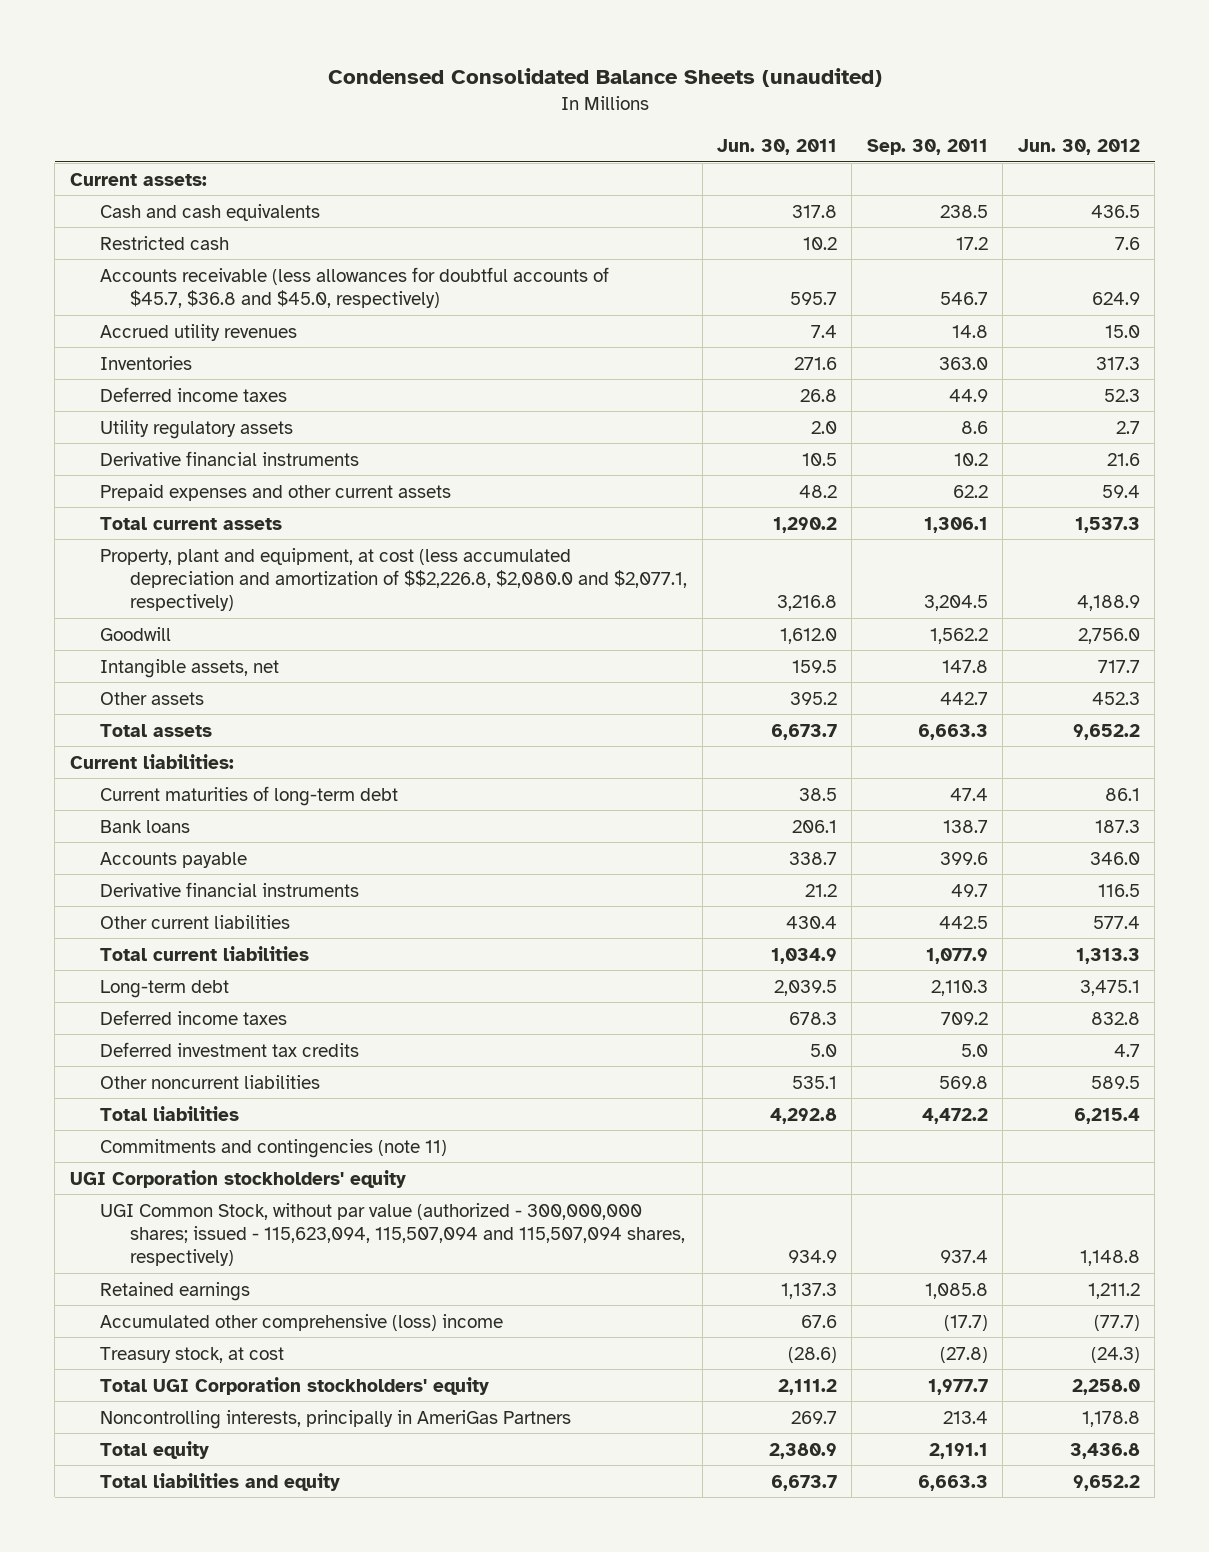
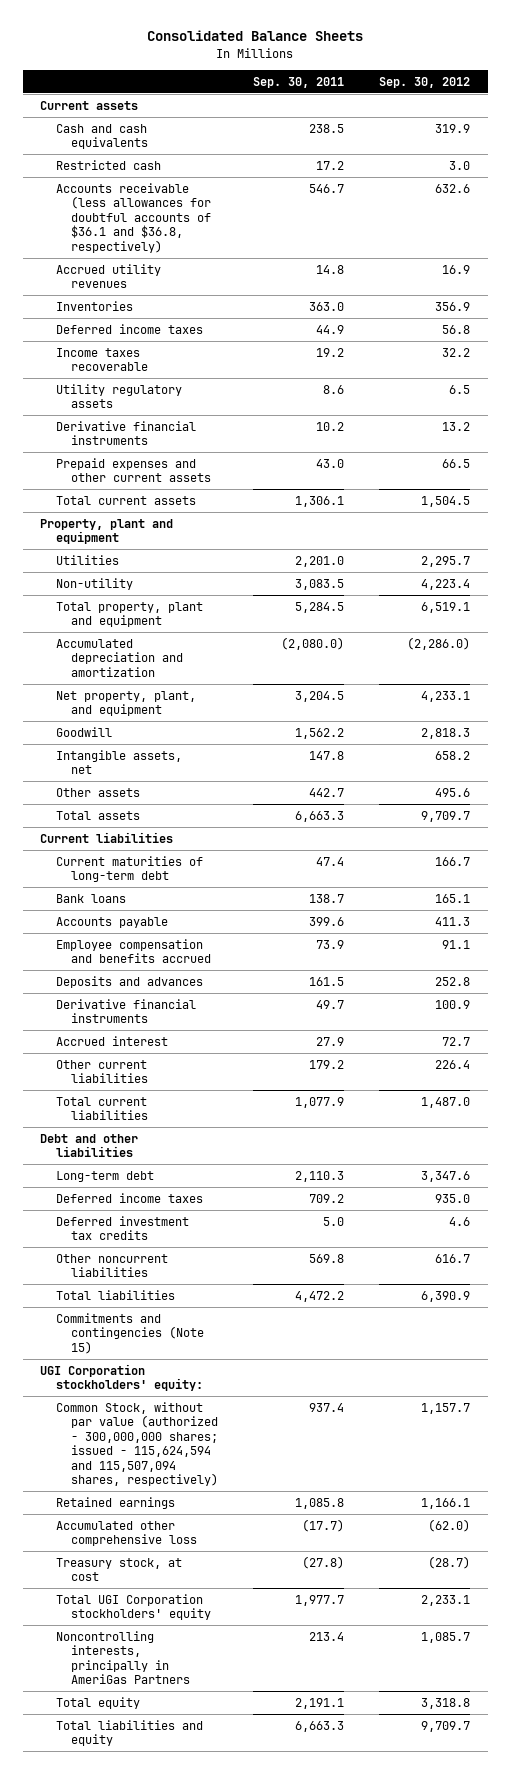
[327,68,882,88] Condensed Consolidated Balance Sheets (unaudited) -> [147,30,364,42] Consolidated Balance Sheets
[716,139,837,156] Jun. 30, 2011 -> none
[1017,139,1140,156] Jun. 30, 2012 -> none
none -> [379,76,471,88] Sep. 30, 2012
[69,172,207,186] Current assets: -> [40,100,139,110] Current assets
[99,266,609,309] Accounts receivable (less allowances for doubtful accounts of $45.7, $36.8 and $45.0, respectively) -> [55,182,212,253] Accounts receivable (less allowances for doubtful accounts of $36.1 and $36.8, respectively)
none -> [55,347,149,372] Income taxes recoverable
[952,484,988,498] 62.2 -> [316,458,345,468] 43.0
none -> [40,518,174,545] Property, plant and equipment
none -> [55,554,119,565] Utilities
none -> [55,577,133,590] Non-utility
none -> [55,601,203,628] Total property, plant and equipment
none -> [55,638,184,677] Accumulated depreciation and amortization
[99,547,688,612] Property, plant and equipment, at cost (less accumulated depreciation and amortization of $$2,226.8, $2,080.0 and $2,077.1, respectively) -> [55,690,196,717] Net property, plant, and equipment
[69,753,234,769] Current liabilities: -> [40,831,174,843] Current liabilities
none -> [55,938,212,964] Employee compensation and benefits accrued
none -> [55,975,203,988] Deposits and advances
none -> [55,1035,168,1046] Accrued interest
[938,915,988,929] 442.5 -> [309,1059,345,1069] 179.2
none -> [40,1133,139,1158] Debt and other liabilities
[99,1138,447,1158] Commitments and contingencies (note 11) -> [55,1312,205,1354] Commitments and contingencies (Note 15)
[69,1169,406,1188] UGI Corporation stockholders' equity -> [40,1363,203,1392] UGI Corporation stockholders' equity:
[99,1202,686,1267] UGI Common Stock, without par value (authorized - 300,000,000 shares; issued - 115,623,094, 115,507,094 and 115,507,094 shares, respectively) -> [55,1401,219,1487] Common Stock, without par value (authorized - 300,000,000 shares; issued - 115,624,594 and 115,507,094 shares, respectively)
[99,1313,503,1331] Accumulated other comprehensive (loss) income -> [55,1520,198,1547] Accumulated other comprehensive loss

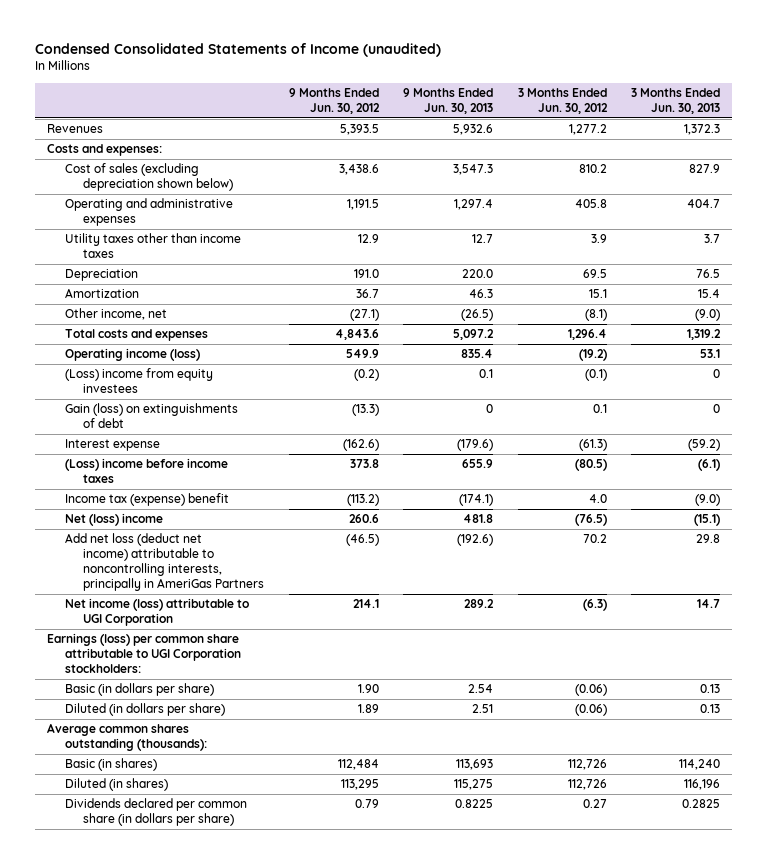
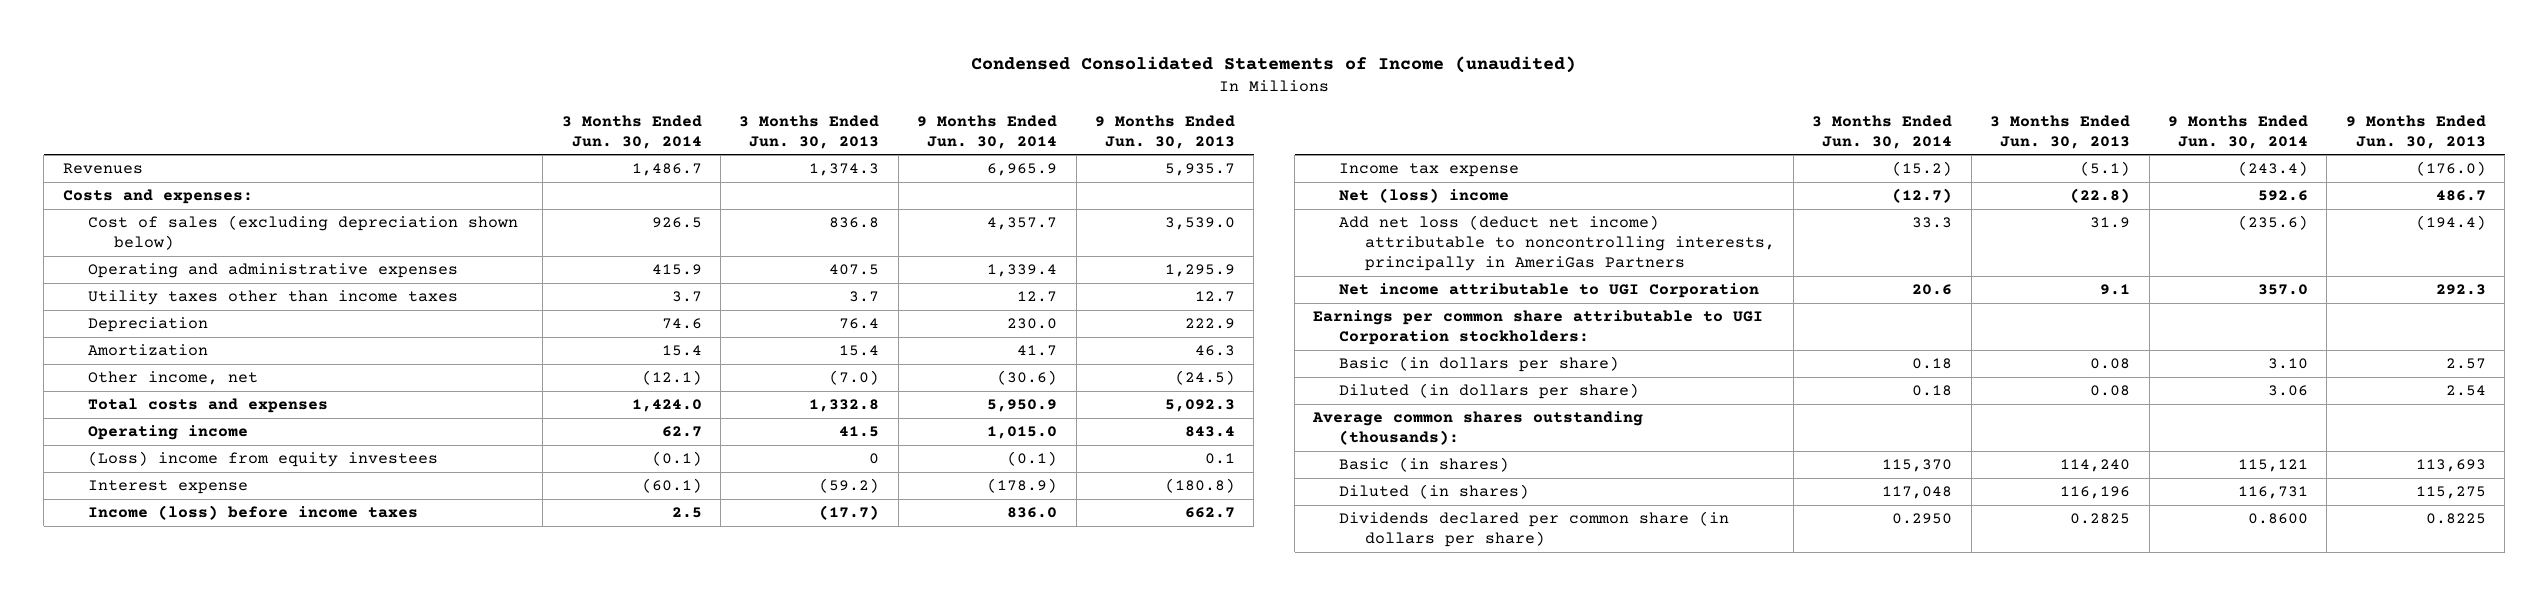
[288,87,380,114] 9 Months Ended Jun. 30, 2012 -> none
[517,87,608,114] 3 Months Ended Jun. 30, 2012 -> none
none -> [561,114,702,149] 3 Months Ended Jun. 30, 2014
none -> [917,114,1058,149] 9 Months Ended Jun. 30, 2014
[453,124,494,136] 5,932.6 -> [1165,163,1236,177] 5,935.7
[684,124,721,136] 1,372.3 -> [809,163,880,177] 1,374.3
[453,164,494,176] 3,547.3 -> [1165,217,1236,231] 3,539.0
[689,164,721,174] 827.9 -> [829,217,880,229] 836.8
[454,199,494,211] 1,297.4 -> [1165,264,1236,278] 1,295.9
[687,199,721,209] 404.7 -> [829,264,880,276] 407.5
[462,269,494,279] 220.0 -> [1185,318,1236,330] 222.9
[696,269,721,279] 76.5 -> [839,318,880,330] 76.4
[461,309,494,322] (26.5) -> [1175,370,1236,386] (24.5)
[695,309,721,322] (9.0) -> [829,370,880,386] (7.0)
[453,329,495,341] 5,097.2 -> [1165,399,1236,413] 5,092.3
[687,329,722,341] 1,319.2 -> [809,399,880,413] 1,332.8
[65,348,201,362] Operating income (loss) -> [88,425,249,441] Operating income
[461,349,494,359] 835.4 -> [1185,426,1236,438] 843.4
[700,349,721,359] 53.1 -> [839,426,880,438] 41.5
[65,403,239,429] Gain (loss) on extinguishments of debt -> none
[457,439,494,452] (179.6) -> [1165,478,1236,494] (180.8)
[65,458,229,484] (Loss) income before income taxes -> [88,505,419,521] Income (loss) before income taxes
[462,459,494,469] 655.9 -> [1185,507,1236,519] 662.7
[698,459,721,472] (6.1) -> [819,505,880,521] (17.7)
[65,493,230,507] Income tax (expense) benefit -> [1339,163,1520,178] Income tax expense
[459,494,494,507] (174.1) -> [2415,161,2486,177] (176.0)
[695,494,721,507] (9.0) -> [2080,161,2131,177] (5.1)
[463,514,494,524] 481.8 -> [2435,190,2486,202] 486.7
[694,514,721,527] (15.1) -> [2070,188,2131,204] (22.8)
[457,534,494,547] (192.6) -> [2415,215,2486,231] (194.4)
[696,534,721,544] 29.8 -> [2090,217,2131,229] 31.9
[65,598,250,627] Net income (loss) attributable to UGI Corporation -> [1339,283,1760,299] Net income attributable to UGI Corporation
[464,599,495,609] 289.2 -> [2435,284,2486,296] 292.3
[697,599,721,609] 14.7 -> [2100,284,2131,296] 9.1
[47,633,242,674] Earnings (loss) per common share attributable to UGI Corporation stockholders: -> [1313,310,1764,346] Earnings per common share attributable to UGI Corporation stockholders:
[468,684,494,694] 2.54 -> [2445,358,2486,370] 2.57
[700,684,721,694] 0.13 -> [2090,358,2131,370] 0.08
[472,704,494,714] 2.51 -> [2445,385,2486,397] 2.54
[700,704,721,714] 0.13 -> [2090,385,2131,397] 0.08

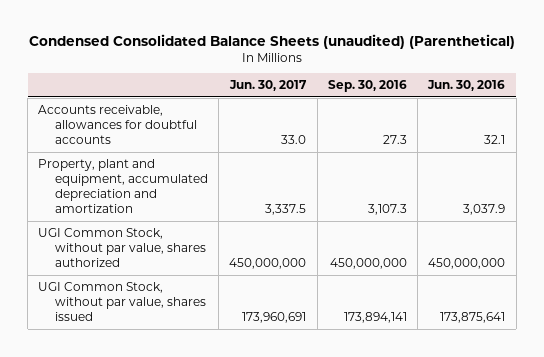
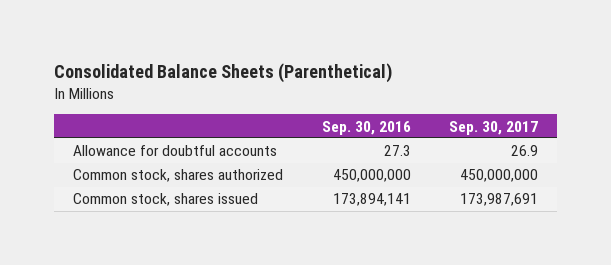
[28,33,515,49] Condensed Consolidated Balance Sheets (unaudited) (Parenthetical) -> [53,62,392,83] Consolidated Balance Sheets (Parenthetical)
[229,80,308,92] Jun. 30, 2017 -> none
[427,80,506,92] Jun. 30, 2016 -> none
none -> [448,120,538,135] Sep. 30, 2017
[38,158,208,214] Property, plant and equipment, accumulated depreciation and amortization -> none
[38,104,197,145] Accounts receivable, allowances for doubtful accounts -> [73,145,278,157] Allowance for doubtful accounts
[38,227,206,268] UGI Common Stock, without par value, shares authorized -> [73,169,284,183] Common stock, shares authorized
[38,281,206,322] UGI Common Stock, without par value, shares issued -> [73,193,259,207] Common stock, shares issued

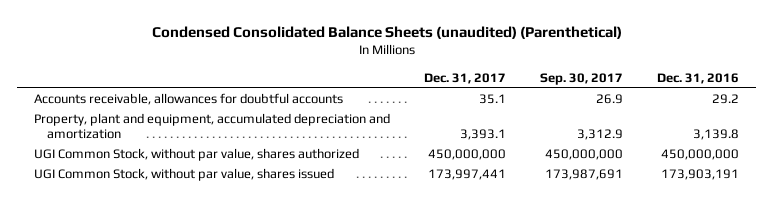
[53,62,392,83] Consolidated Balance Sheets (Parenthetical) -> [151,25,622,39] Condensed Consolidated Balance Sheets (unaudited) (Parenthetical)
[321,120,411,135] Sep. 30, 2016 -> none
none -> [424,72,507,84] Dec. 31, 2017
none -> [657,72,740,84] Dec. 31, 2016
[73,145,278,157] Allowance for doubtful accounts -> [33,93,343,106] Accounts receivable, allowances for doubtful accounts
none -> [33,113,390,140] Property, plant and equipment, accumulated depreciation and amortization
[73,169,284,183] Common stock, shares authorized -> [33,148,359,162] UGI Common Stock, without par value, shares authorized
[73,193,259,207] Common stock, shares issued -> [33,168,334,182] UGI Common Stock, without par value, shares issued

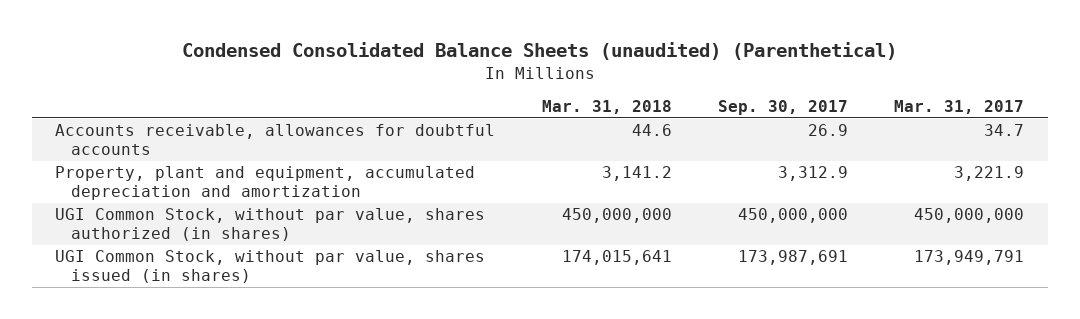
[424,72,507,84] Dec. 31, 2017 -> none
[657,72,740,84] Dec. 31, 2016 -> none
none -> [541,100,672,115] Mar. 31, 2018
none -> [894,100,1025,115] Mar. 31, 2017
[33,148,359,162] UGI Common Stock, without par value, shares authorized -> [55,208,486,242] UGI Common Stock, without par value, shares authorized (in shares)
[33,168,334,182] UGI Common Stock, without par value, shares issued -> [55,250,486,284] UGI Common Stock, without par value, shares issued (in shares)

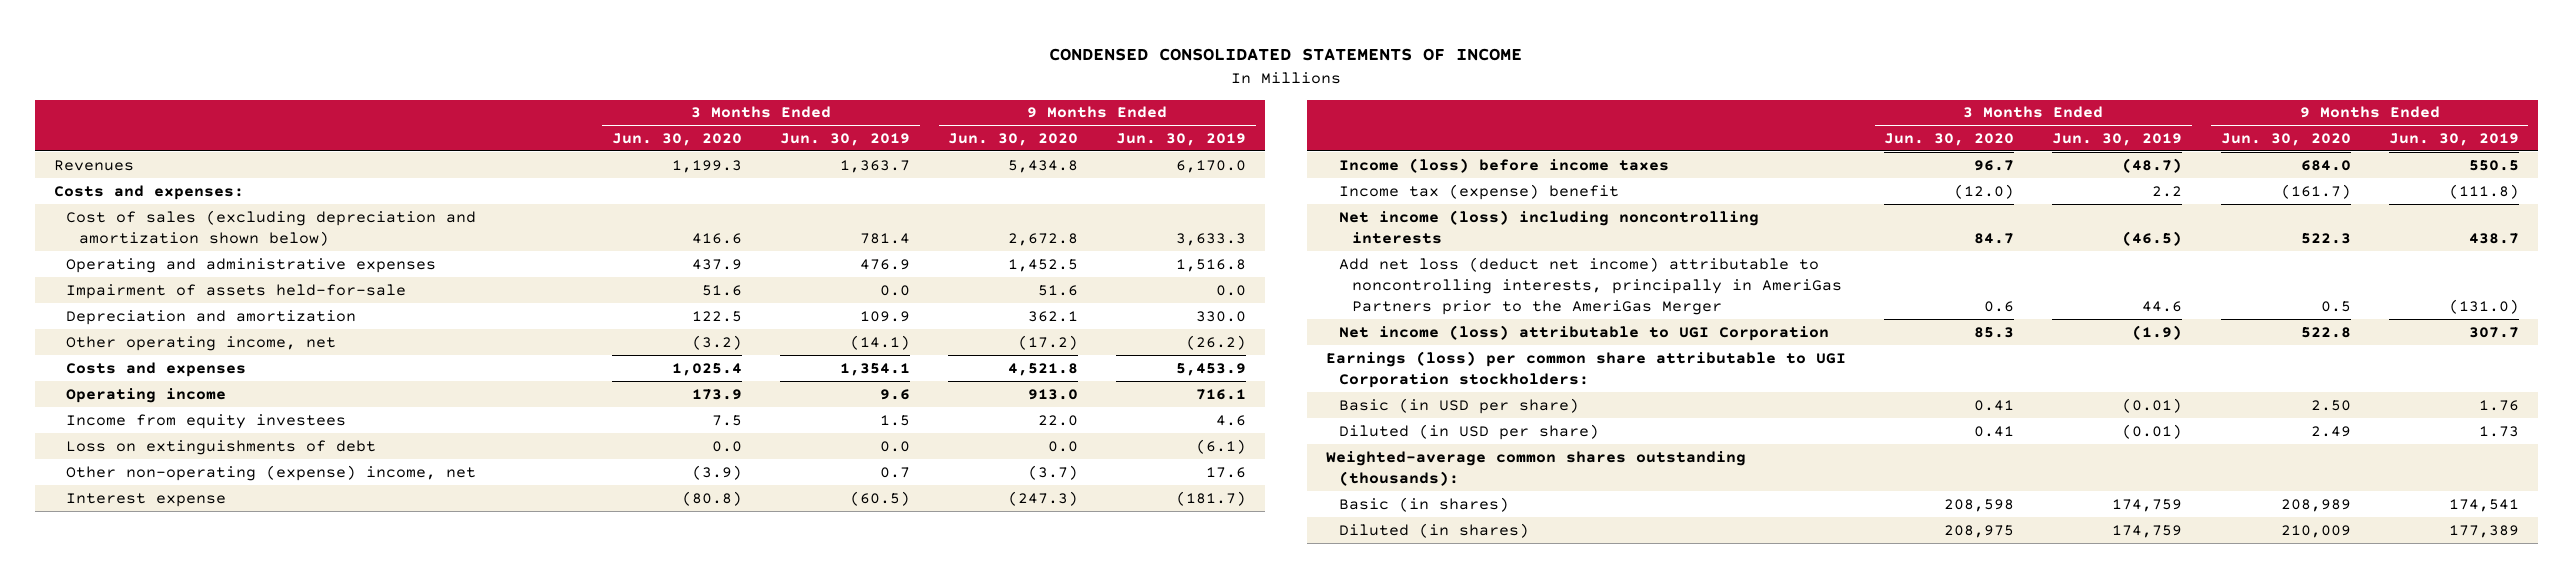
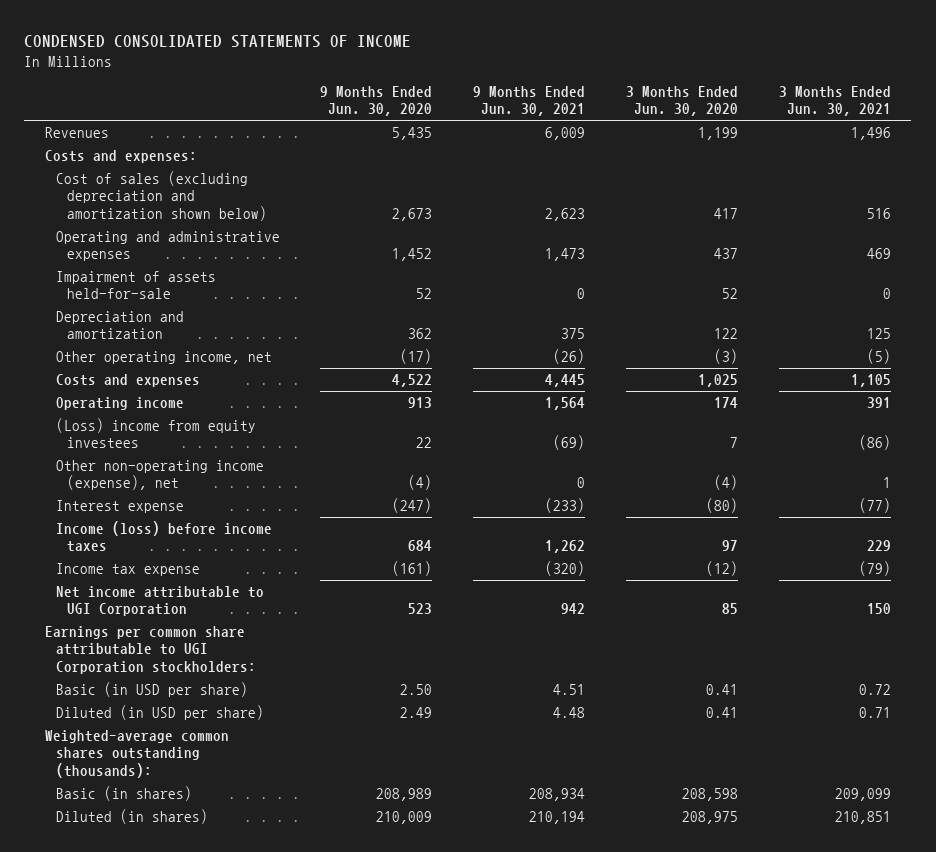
[780,132,911,146] Jun. 30, 2019 -> none
[1116,132,1247,146] Jun. 30, 2019 -> none
none -> [473,86,586,117] 9 Months Ended Jun. 30, 2021
none -> [778,86,891,117] 3 Months Ended Jun. 30, 2021
[671,159,742,173] 1,199.3 -> [698,127,739,141] 1,199
[1008,159,1079,173] 5,434.8 -> [392,127,433,141] 5,435
[66,439,377,455] Loss on extinguishments of debt -> none
[1338,209,1759,244] Net income (loss) including noncontrolling interests -> none
[1338,256,1842,315] Add net loss (deduct net income) attributable to noncontrolling interests, principally in AmeriGas Partners prior to the AmeriGas Merger -> none
[691,232,742,244] 416.6 -> [714,207,739,219] 417
[1008,232,1079,246] 2,672.8 -> [392,207,433,221] 2,673
[691,258,742,270] 437.9 -> [714,248,739,260] 437
[1008,258,1079,272] 1,452.5 -> [392,248,433,262] 1,452
[701,284,742,296] 51.6 -> [722,288,739,300] 52
[1038,284,1079,296] 51.6 -> [416,288,433,300] 52
[691,310,742,322] 122.5 -> [714,328,739,340] 122
[1028,310,1079,322] 362.1 -> [408,328,433,340] 362
[691,334,742,350] (3.2) -> [714,349,739,365] (3)
[1018,334,1079,350] (17.2) -> [400,349,433,365] (17)
[671,362,742,376] 1,025.4 -> [698,374,739,388] 1,025
[1008,362,1079,376] 4,521.8 -> [392,374,433,388] 4,522
[691,388,742,400] 173.9 -> [714,397,739,409] 174
[1028,388,1079,400] 913.0 -> [408,397,433,409] 913
[66,413,347,429] Income from equity investees -> [55,418,256,449] (Loss) income from equity investees
[711,414,742,426] 7.5 -> [730,437,739,449] 7
[1038,414,1079,426] 22.0 -> [416,437,433,449] 22
[66,464,477,481] Other non-operating (expense) income, net -> [55,460,264,491] Other non-operating income (expense), net
[691,464,742,480] (3.9) -> [714,475,739,491] (4)
[1028,464,1079,480] (3.7) -> [408,475,433,491] (4)
[681,490,742,506] (80.8) -> [706,498,739,514] (80)
[1008,490,1079,506] (247.3) -> [392,498,433,514] (247)
[1974,159,2015,171] 96.7 -> [722,540,739,552] 97
[2300,159,2351,171] 684.0 -> [408,540,433,552] 684
[1338,183,1619,200] Income tax (expense) benefit -> [55,563,200,577] Income tax expense
[1954,183,2015,199] (12.0) -> [706,561,739,577] (12)
[2280,183,2351,199] (161.7) -> [392,561,433,577] (161)
[1338,324,1829,341] Net income (loss) attributable to UGI Corporation -> [55,586,264,617] Net income attributable to UGI Corporation
[1974,326,2015,338] 85.3 -> [722,603,739,615] 85
[2300,326,2351,338] 522.8 -> [408,603,433,615] 523
[1326,350,1847,388] Earnings (loss) per common share attributable to UGI Corporation stockholders: -> [44,626,256,674] Earnings per common share attributable to UGI Corporation stockholders:

